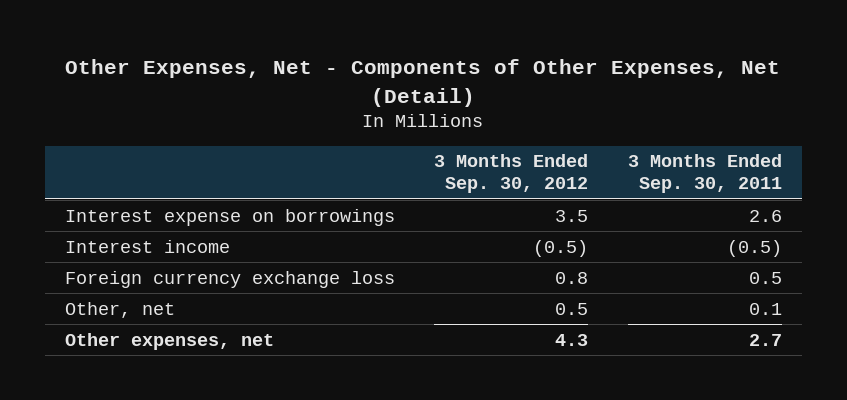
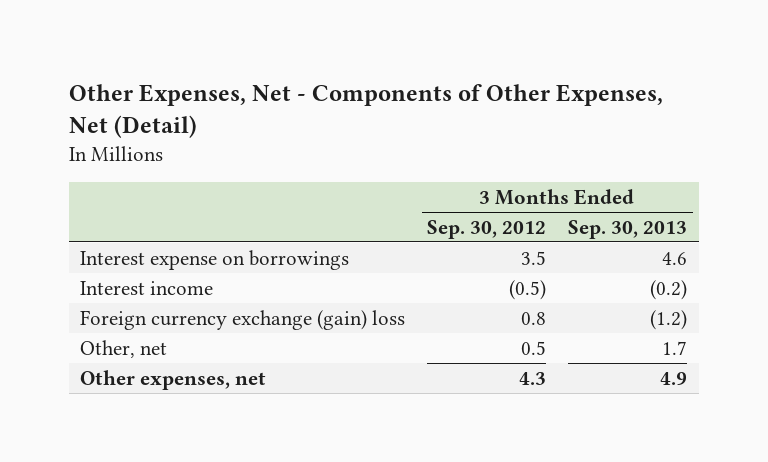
[627,154,782,194] 3 Months Ended Sep. 30, 2011 -> none
none -> [568,219,688,239] Sep. 30, 2013
[65,270,396,288] Foreign currency exchange loss -> [80,309,406,330] Foreign currency exchange (gain) loss

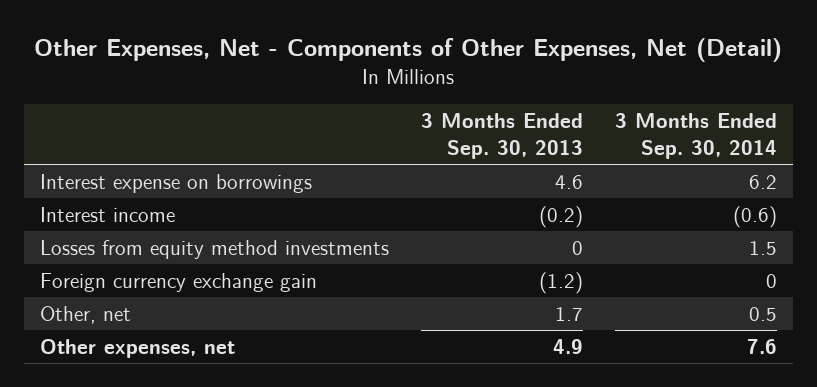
[427,219,547,239] Sep. 30, 2012 -> none
none -> [615,113,778,159] 3 Months Ended Sep. 30, 2014
none -> [39,239,389,259] Losses from equity method investments
[80,309,406,330] Foreign currency exchange (gain) loss -> [39,272,317,292] Foreign currency exchange gain

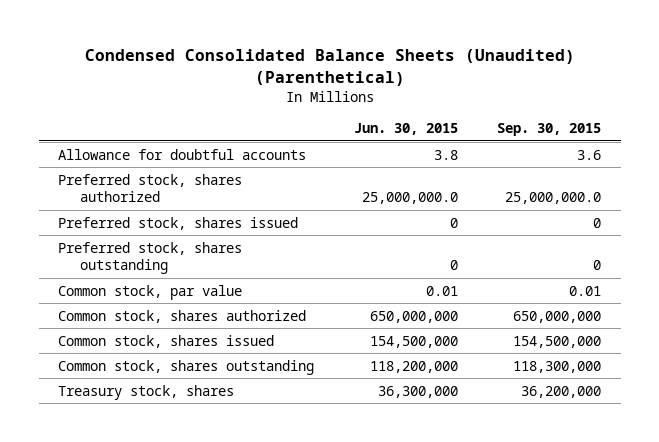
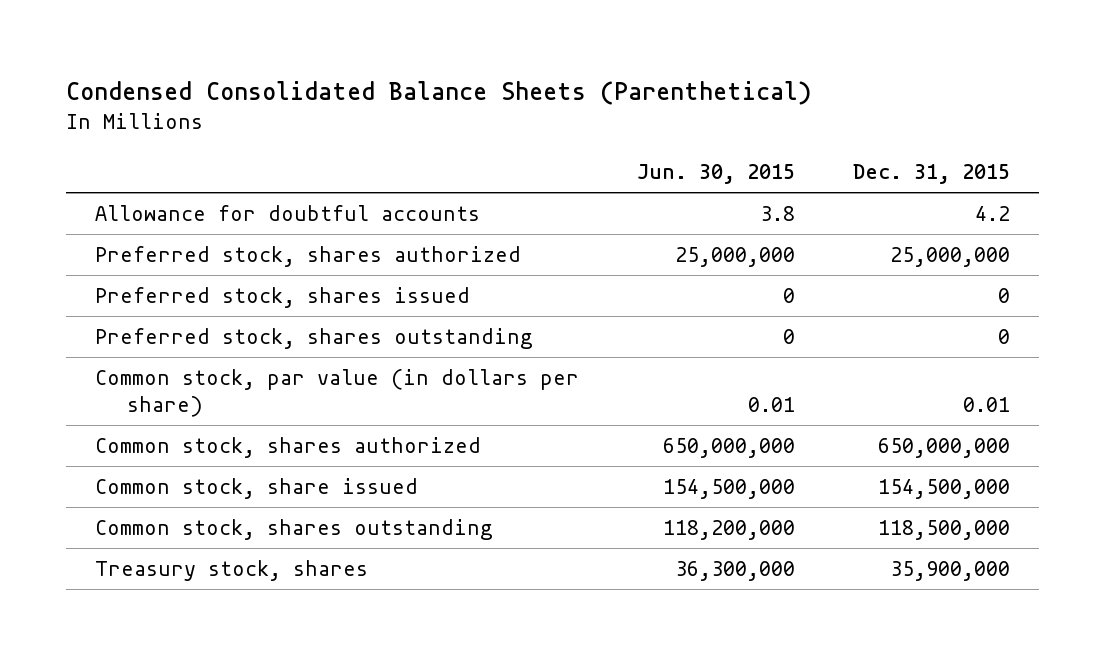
[84,48,575,86] Condensed Consolidated Balance Sheets (Unaudited) (Parenthetical) -> [65,80,812,105] Condensed Consolidated Balance Sheets (Parenthetical)
[496,123,601,137] Sep. 30, 2015 -> none
none -> [852,163,1010,184] Dec. 31, 2015
[361,192,458,205] 25,000,000.0 -> [674,247,795,268] 25,000,000
[58,284,243,300] Common stock, par value -> [94,369,579,417] Common stock, par value (in dollars per share)
[58,334,275,348] Common stock, shares issued -> [94,478,418,500] Common stock, share issued

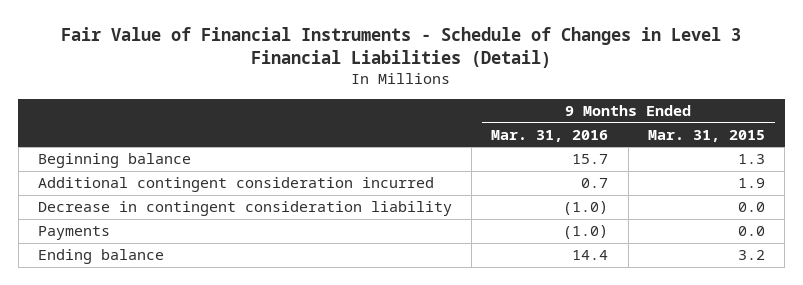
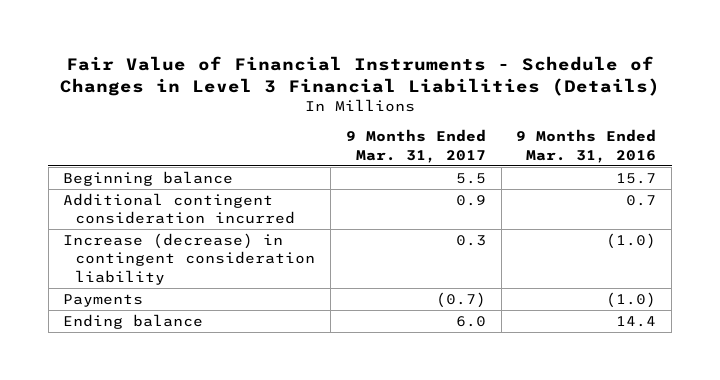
[61,27,742,69] Fair Value of Financial Instruments - Schedule of Changes in Level 3 Financial Liabilities (Detail) -> [59,56,660,97] Fair Value of Financial Instruments - Schedule of Changes in Level 3 Financial Liabilities (Details)
[647,129,765,142] Mar. 31, 2015 -> none
none -> [345,129,486,163] 9 Months Ended Mar. 31, 2017
[38,201,453,217] Decrease in contingent consideration liability -> [63,233,316,285] Increase (decrease) in contingent consideration liability

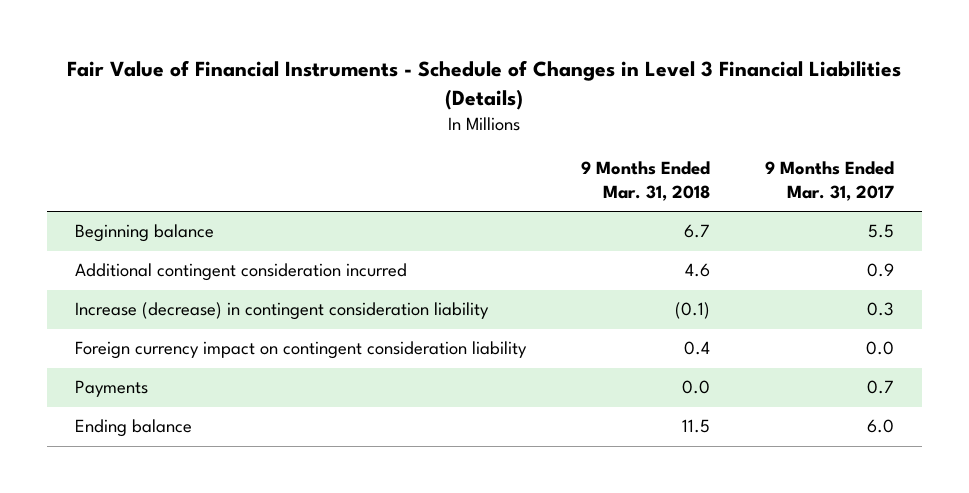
[516,129,657,163] 9 Months Ended Mar. 31, 2016 -> none
none -> [580,161,710,202] 9 Months Ended Mar. 31, 2018
none -> [74,341,527,360] Foreign currency impact on contingent consideration liability
[435,292,486,309] (0.7) -> [867,380,895,395] 0.7

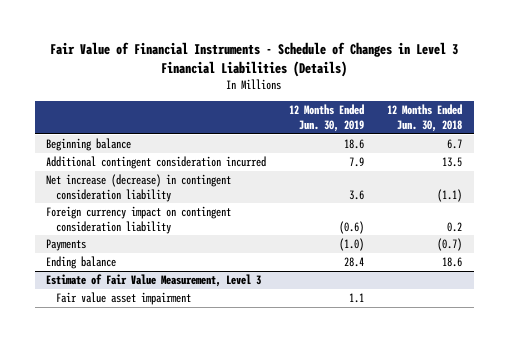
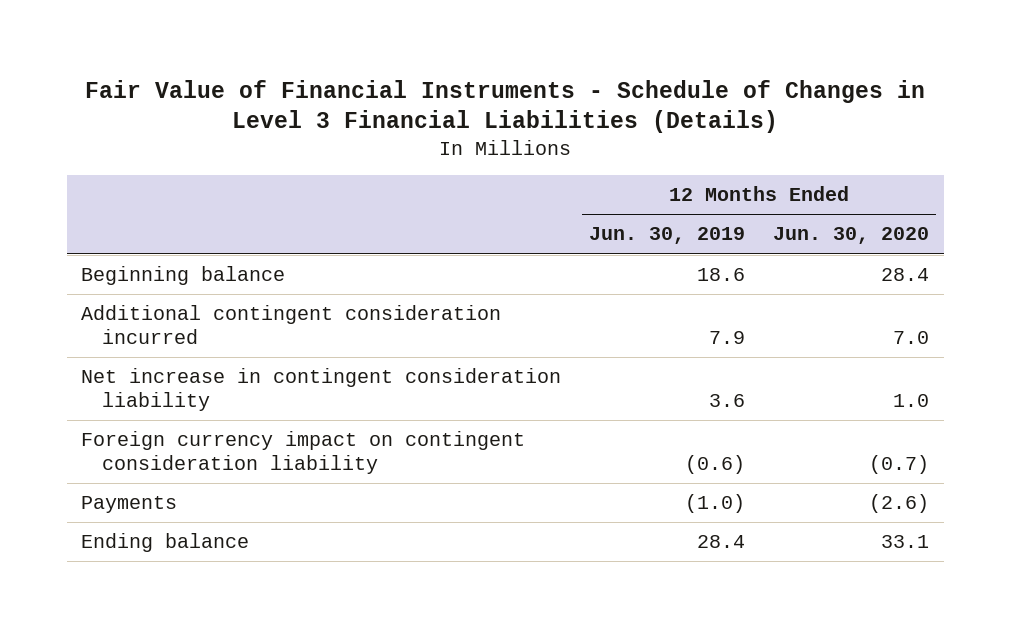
[387,104,463,132] 12 Months Ended Jun. 30, 2018 -> none
none -> [773,227,930,245] Jun. 30, 2020
[46,174,232,202] Net increase (decrease) in contingent consideration liability -> [80,368,561,412] Net increase in contingent consideration liability
[46,274,262,288] Estimate of Fair Value Measurement, Level 3 -> none
[56,292,192,306] Fair value asset impairment -> none

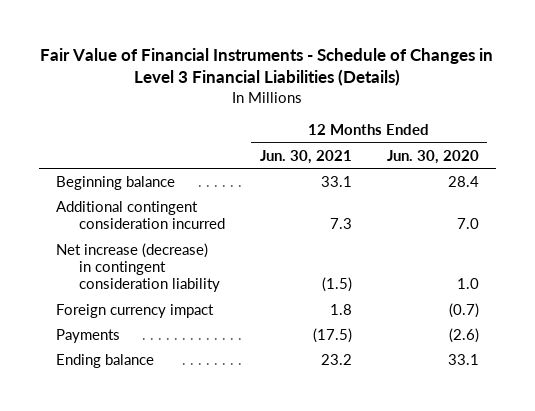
[589,227,746,245] Jun. 30, 2019 -> none
none -> [259,149,352,164] Jun. 30, 2021
[80,368,561,412] Net increase in contingent consideration liability -> [56,242,221,293] Net increase (decrease) in contingent consideration liability
[80,431,525,475] Foreign currency impact on contingent consideration liability -> [56,303,215,318] Foreign currency impact

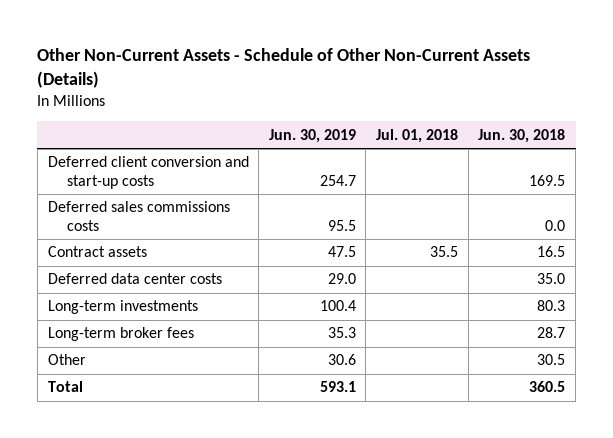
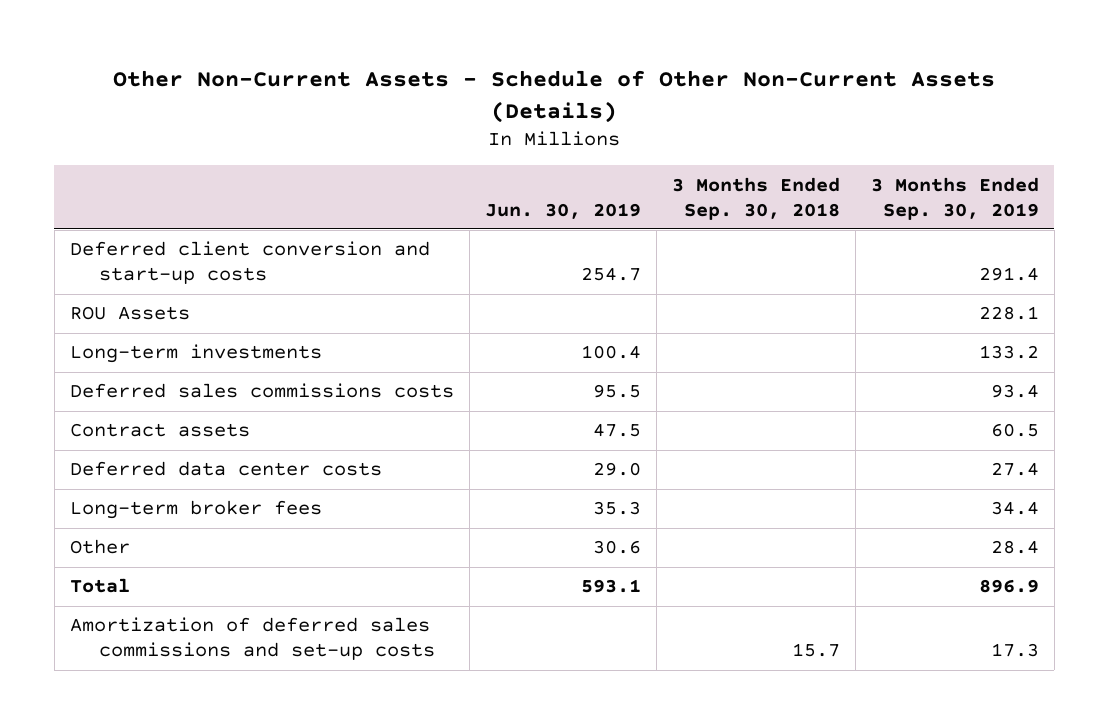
[376,128,459,143] Jul. 01, 2018 -> none
[478,128,566,143] Jun. 30, 2018 -> none
none -> [671,176,840,220] 3 Months Ended Sep. 30, 2018
none -> [870,176,1039,220] 3 Months Ended Sep. 30, 2019
none -> [69,306,190,321] ROU Assets
[47,300,198,315] Long-term investments -> [69,344,322,364] Long-term investments
none -> [69,617,435,661] Amortization of deferred sales commissions and set-up costs

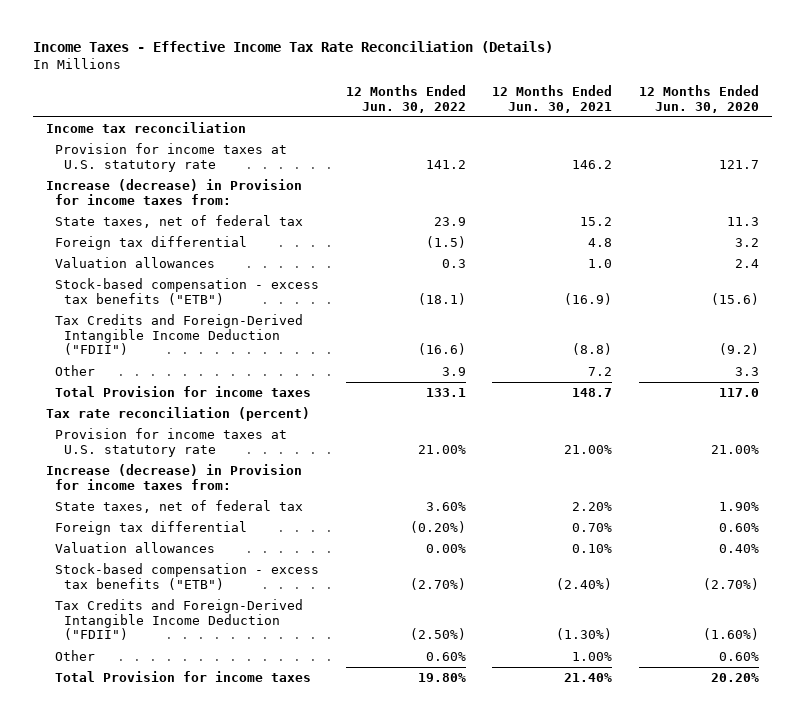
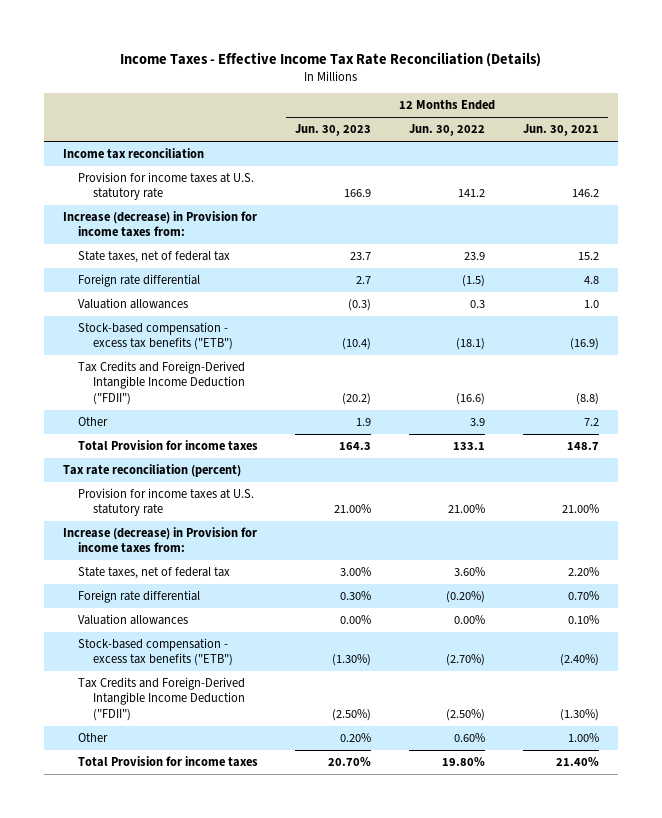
[639,84,760,113] 12 Months Ended Jun. 30, 2020 -> none
none -> [295,124,372,137] Jun. 30, 2023
[55,236,248,251] Foreign tax differential -> [77,274,200,288] Foreign rate differential
[55,521,248,536] Foreign tax differential -> [77,590,200,604] Foreign rate differential

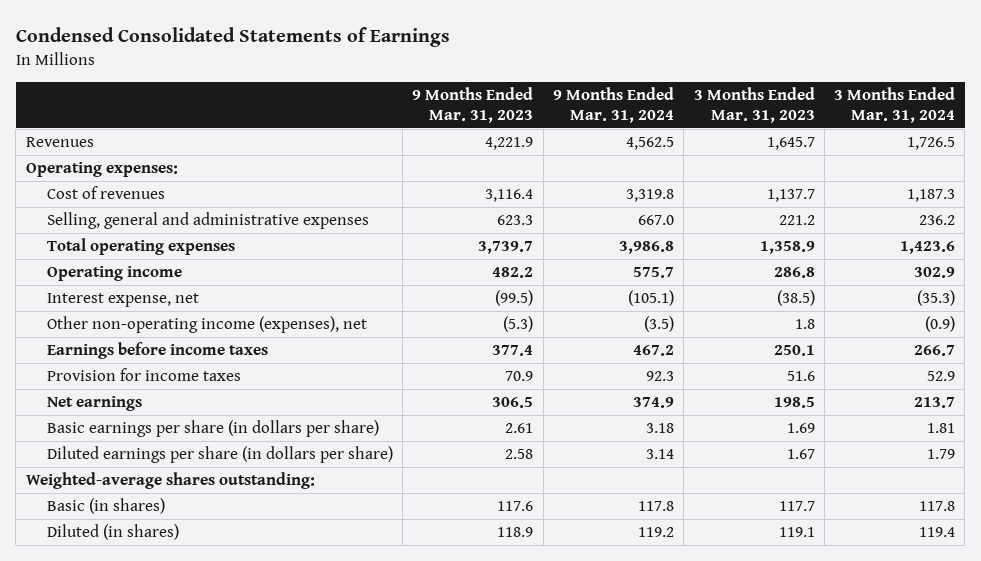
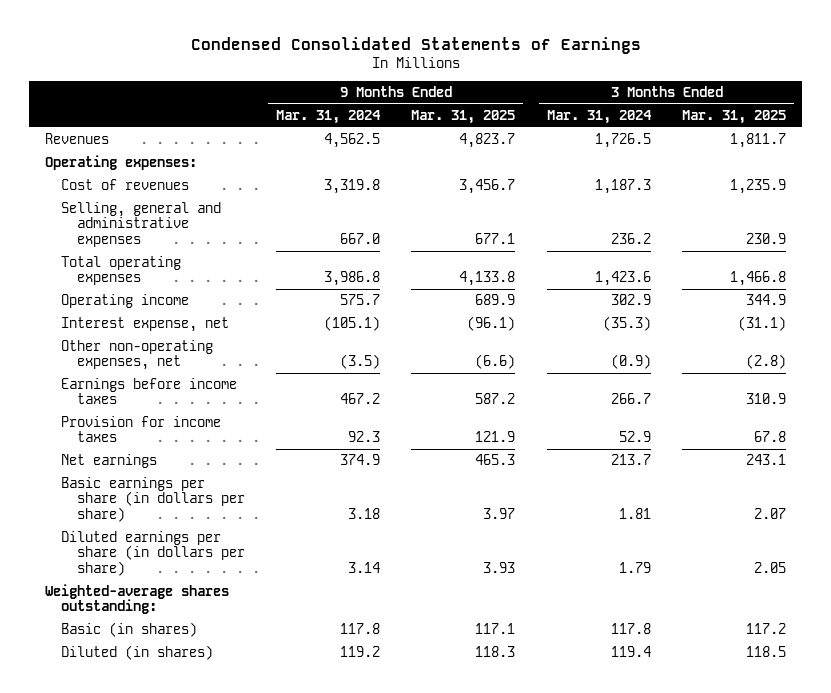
[412,86,534,123] 9 Months Ended Mar. 31, 2023 -> none
[693,86,815,123] 3 Months Ended Mar. 31, 2023 -> none
none -> [411,109,516,124] Mar. 31, 2025
none -> [682,109,787,124] Mar. 31, 2025
[46,316,367,334] Other non-operating income (expenses), net -> [60,339,213,371] Other non-operating expenses, net

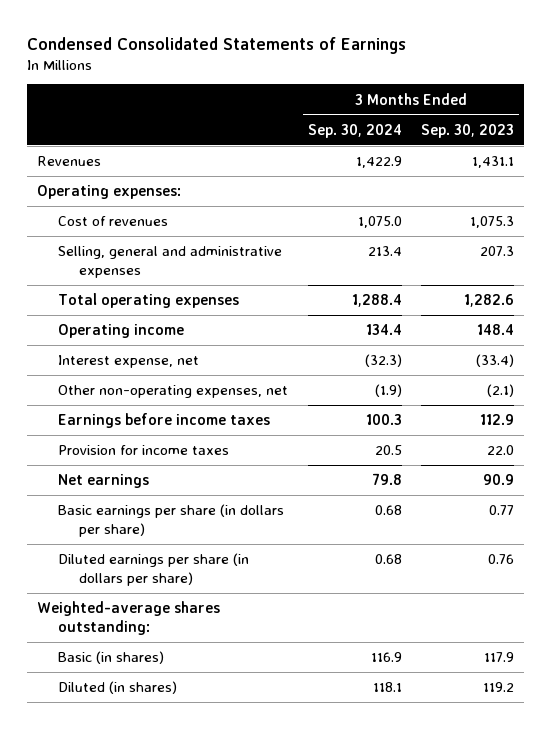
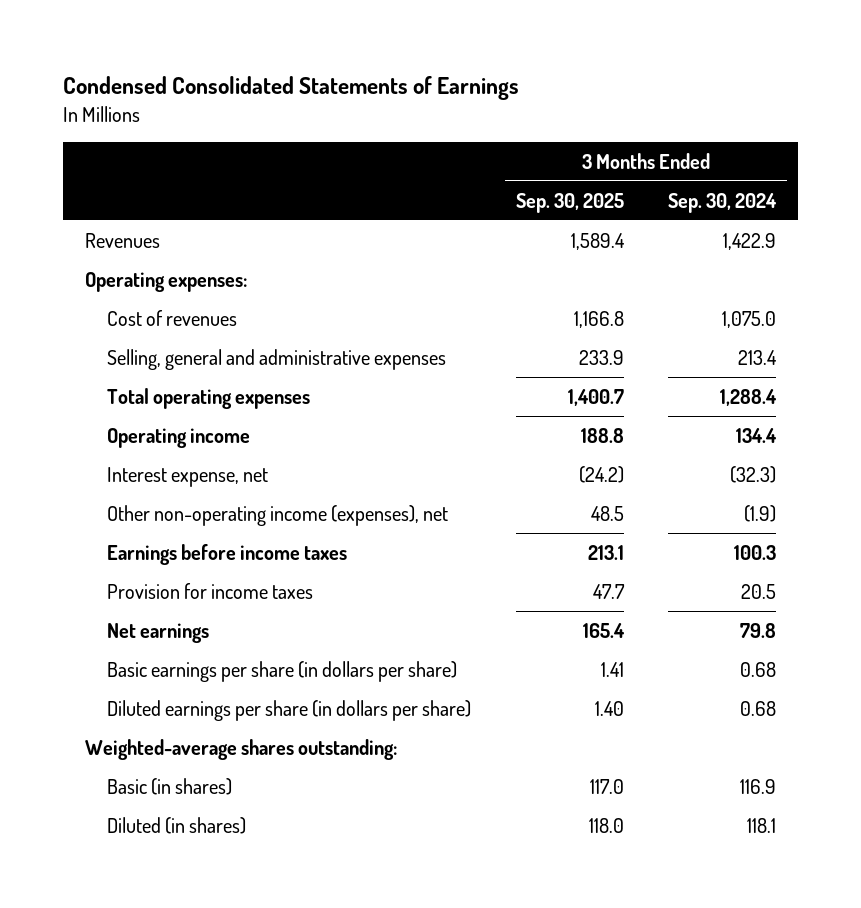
[421,123,515,138] Sep. 30, 2023 -> none
none -> [515,192,624,213] Sep. 30, 2025
[57,385,288,399] Other non-operating expenses, net -> [107,504,449,526] Other non-operating income (expenses), net

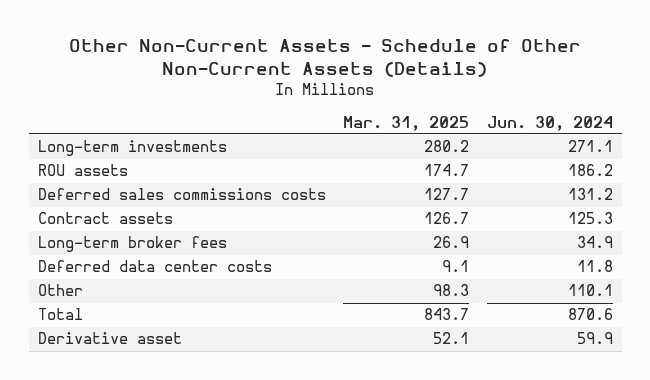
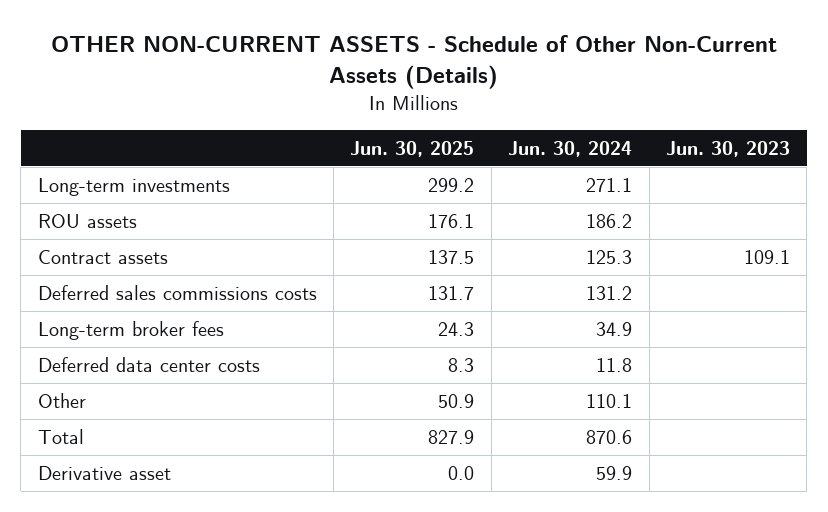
[69,39,582,78] Other Non-Current Assets - Schedule of Other Non-Current Assets (Details) -> [50,34,777,89] OTHER NON-CURRENT ASSETS - Schedule of Other Non-Current Assets (Details)
[343,115,470,131] Mar. 31, 2025 -> none
none -> [350,140,475,157] Jun. 30, 2025
none -> [665,140,790,157] Jun. 30, 2023
[37,188,326,201] Deferred sales commissions costs -> [37,284,317,300] Deferred sales commissions costs

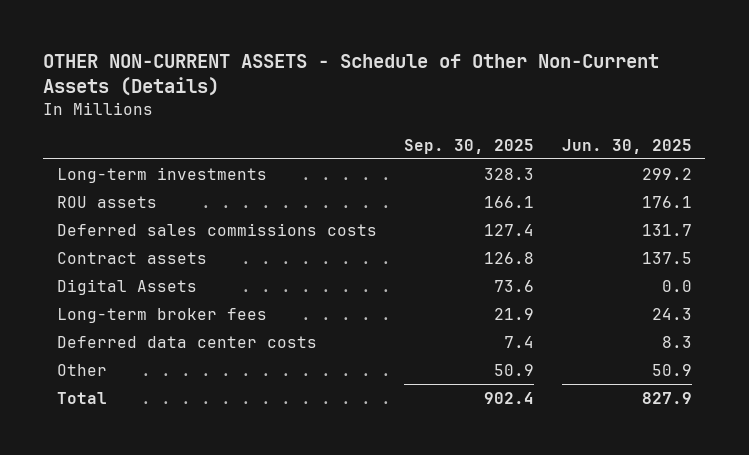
[508,140,633,157] Jun. 30, 2024 -> none
[665,140,790,157] Jun. 30, 2023 -> none
none -> [404,138,535,154] Sep. 30, 2025
[37,249,168,264] Contract assets -> [56,251,207,264] Contract assets
none -> [56,278,197,295] Digital Assets
[37,465,171,480] Derivative asset -> none

